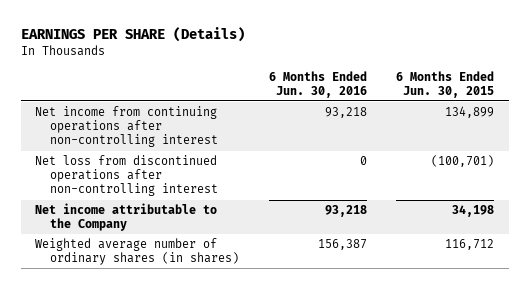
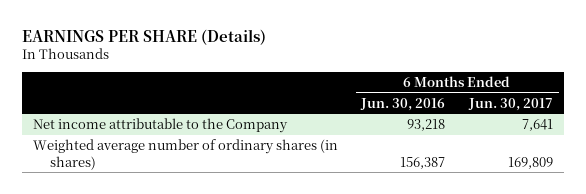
[396,70,495,98] 6 Months Ended Jun. 30, 2015 -> none
none -> [467,97,553,111] Jun. 30, 2017
[35,106,219,148] Net income from continuing operations after non-controlling interest -> none
[35,155,219,197] Net loss from discontinued operations after non-controlling interest -> none

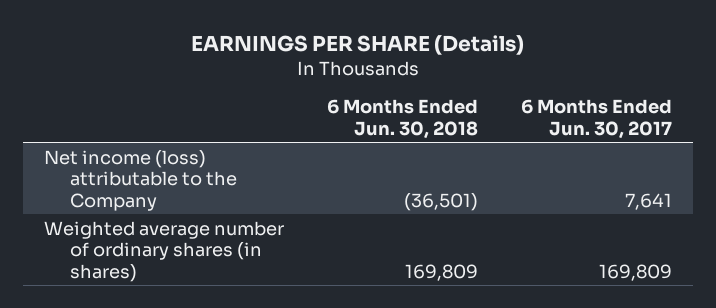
[360,97,446,111] Jun. 30, 2016 -> none
none -> [326,99,478,139] 6 Months Ended Jun. 30, 2018
[33,118,289,134] Net income attributable to the Company -> [44,149,237,211] Net income (loss) attributable to the Company

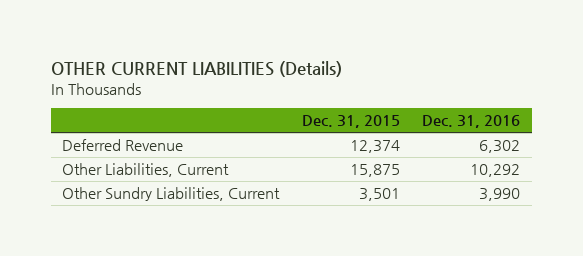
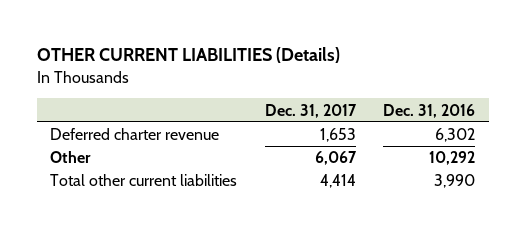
[301,115,400,129] Dec. 31, 2015 -> none
none -> [264,103,357,118] Dec. 31, 2017
[62,139,184,152] Deferred Revenue -> [50,128,220,141] Deferred charter revenue
[62,163,230,178] Other Liabilities, Current -> [50,151,92,164] Other
[62,187,281,202] Other Sundry Liabilities, Current -> [50,174,238,187] Total other current liabilities

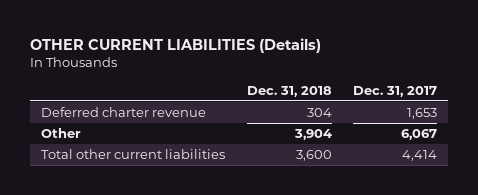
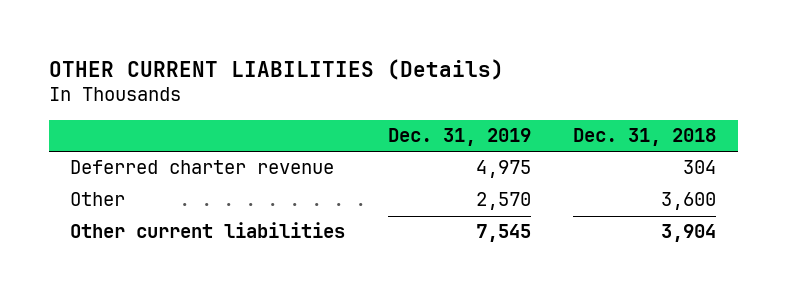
[353,85,438,97] Dec. 31, 2017 -> none
none -> [387,128,531,147] Dec. 31, 2019
[293,129,332,141] 3,904 -> [661,192,717,211] 3,600
[40,149,225,160] Total other current liabilities -> [69,222,345,239] Other current liabilities
[295,150,332,162] 3,600 -> [661,224,717,243] 3,904

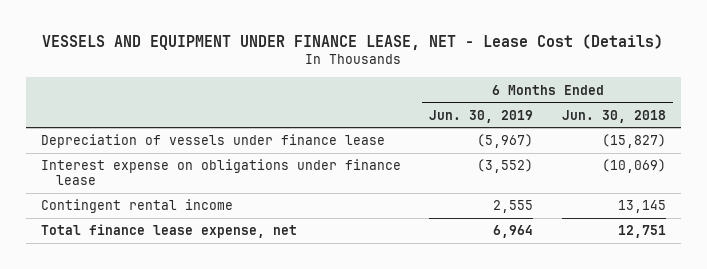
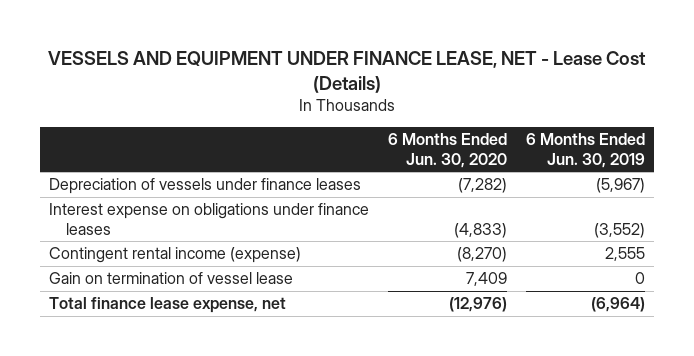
[562,109,667,123] Jun. 30, 2018 -> none
none -> [388,133,508,168] 6 Months Ended Jun. 30, 2020
[40,134,385,149] Depreciation of vessels under finance lease -> [49,178,362,195] Depreciation of vessels under finance leases
[40,159,401,186] Interest expense on obligations under finance lease -> [49,203,370,235] Interest expense on obligations under finance leases
[40,199,233,214] Contingent rental income -> [49,247,302,264] Contingent rental income (expense)
none -> [49,272,294,285] Gain on termination of vessel lease
[493,225,534,239] 6,964 -> [590,297,645,313] (6,964)

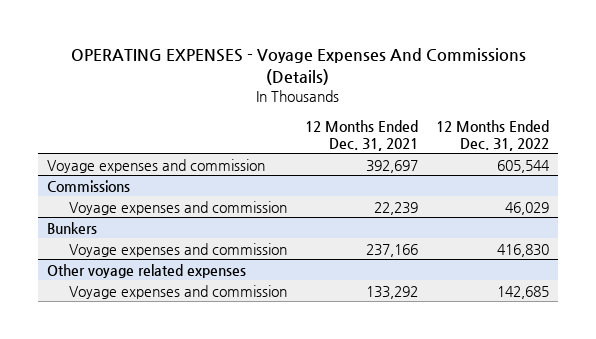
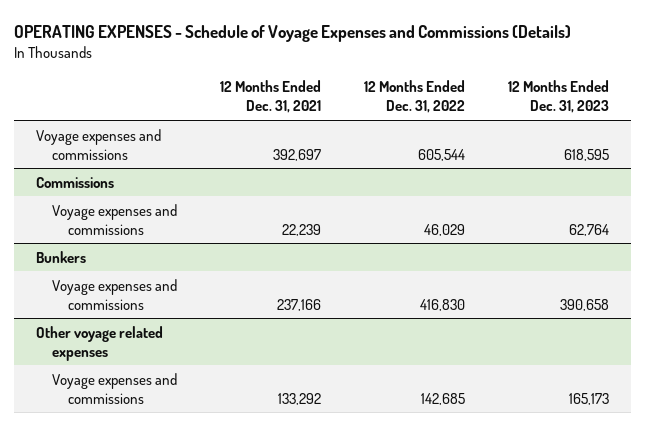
[71,48,527,86] OPERATING EXPENSES - Voyage Expenses And Commissions (Details) -> [14,24,572,42] OPERATING EXPENSES - Schedule of Voyage Expenses and Commissions (Details)
none -> [508,80,610,114] 12 Months Ended Dec. 31, 2023
[47,158,266,173] Voyage expenses and commission -> [36,128,162,160] Voyage expenses and commissions
[69,200,288,215] Voyage expenses and commission -> [52,203,178,235] Voyage expenses and commissions
[69,242,288,257] Voyage expenses and commission -> [52,278,178,310] Voyage expenses and commissions
[69,284,288,299] Voyage expenses and commission -> [52,372,178,404] Voyage expenses and commissions

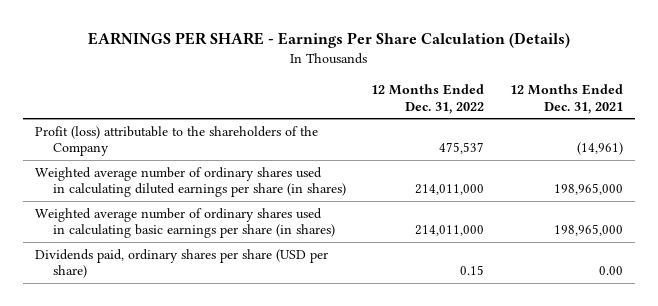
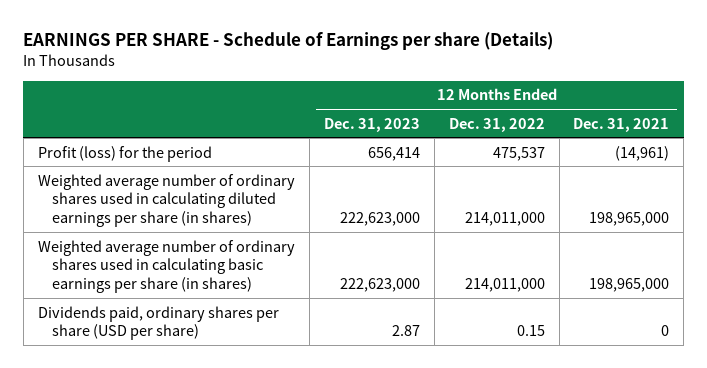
[87,32,570,49] EARNINGS PER SHARE - Earnings Per Share Calculation (Details) -> [23,32,554,51] EARNINGS PER SHARE - Schedule of Earnings per share (Details)
none -> [323,117,420,132] Dec. 31, 2023
[35,125,319,157] Profit (loss) attributable to the shareholders of the Company -> [37,145,212,162] Profit (loss) for the period
[598,266,623,276] 0.00 -> [661,325,670,337] 0

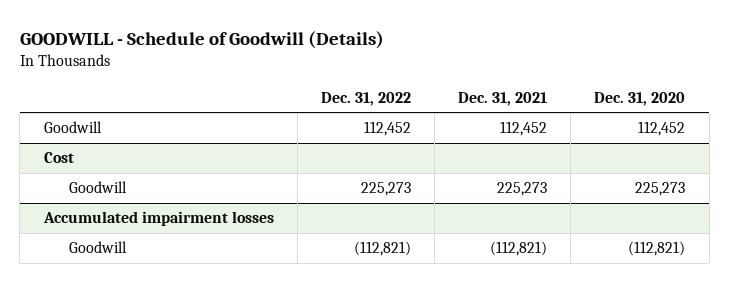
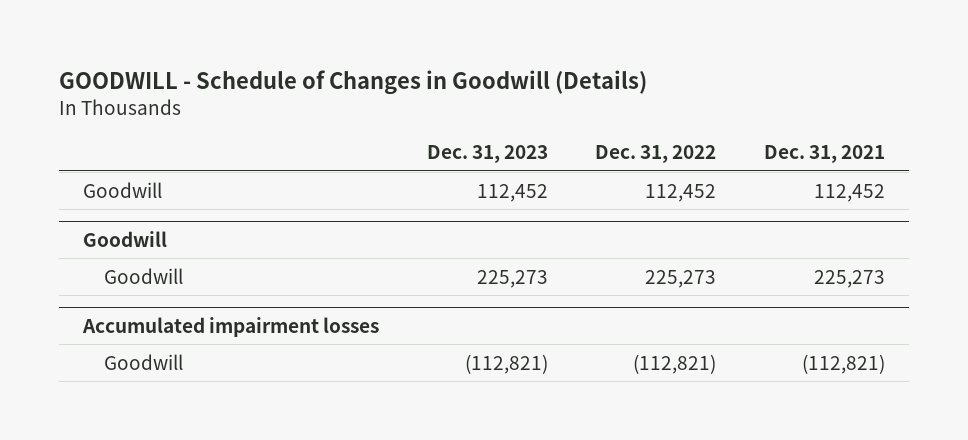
[19,30,384,49] GOODWILL - Schedule of Goodwill (Details) -> [59,69,648,95] GOODWILL - Schedule of Changes in Goodwill (Details)
[594,91,686,106] Dec. 31, 2020 -> none
none -> [426,145,548,164] Dec. 31, 2023
[43,152,74,164] Cost -> [83,230,168,247] Goodwill

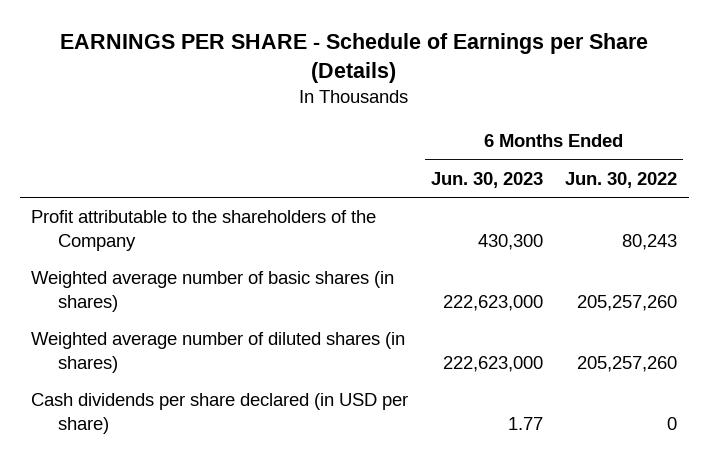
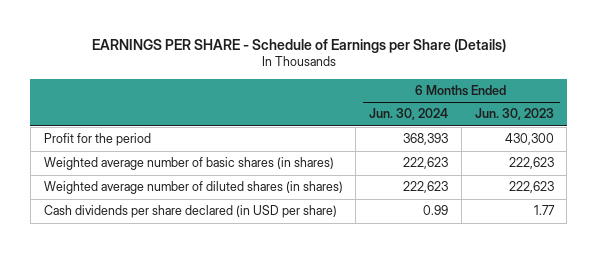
[565,171,678,188] Jun. 30, 2022 -> none
none -> [369,108,449,121] Jun. 30, 2024
[31,210,377,251] Profit attributable to the shareholders of the Company -> [43,133,151,147] Profit for the period
[442,294,543,311] 222,623,000 -> [508,157,554,170] 222,623
[442,355,543,372] 222,623,000 -> [508,181,554,194] 222,623

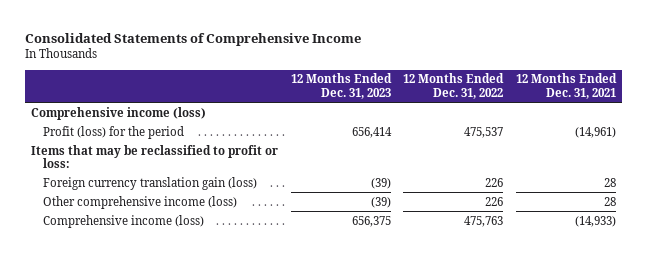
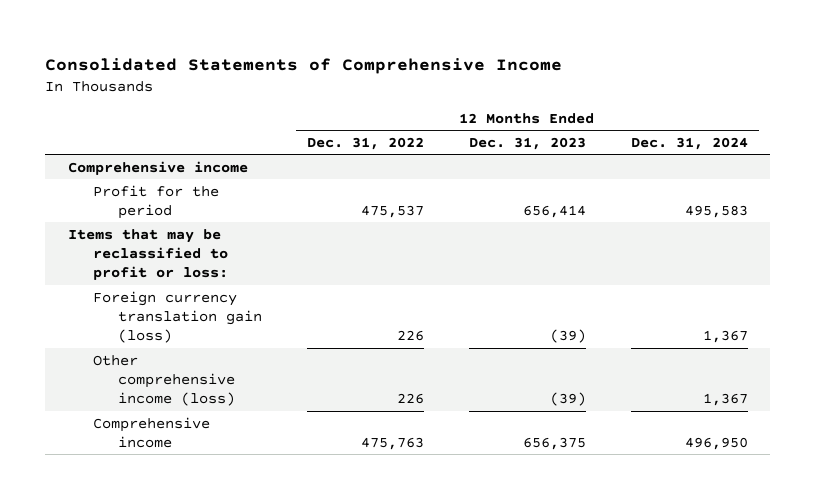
[515,73,617,99] 12 Months Ended Dec. 31, 2021 -> none
none -> [630,137,748,151] Dec. 31, 2024
[31,106,207,120] Comprehensive income (loss) -> [67,160,248,175] Comprehensive income
[42,125,184,139] Profit (loss) for the period -> [92,184,219,219] Profit for the period
[42,214,204,228] Comprehensive income (loss) -> [92,416,210,448] Comprehensive income

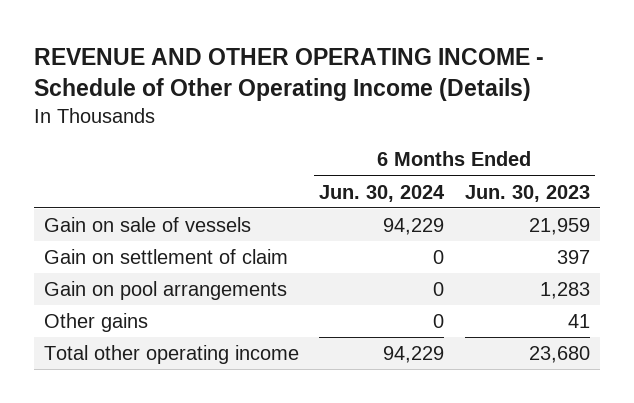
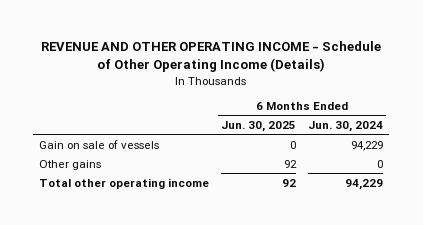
[464,184,590,202] Jun. 30, 2023 -> none
none -> [221,120,297,132] Jun. 30, 2025
[43,249,288,265] Gain on settlement of claim -> none
[43,281,287,301] Gain on pool arrangements -> none

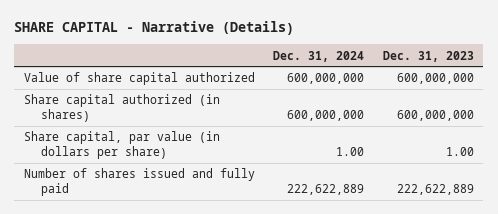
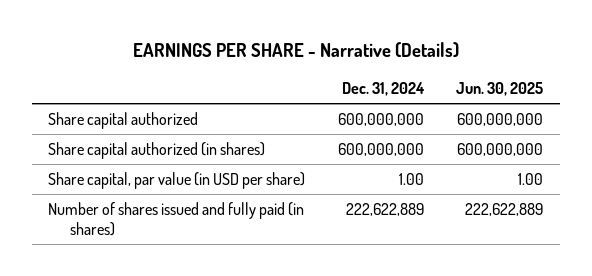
[14,21,295,36] SHARE CAPITAL - Narrative (Details) -> [132,42,459,59] EARNINGS PER SHARE - Narrative (Details)
[383,50,475,62] Dec. 31, 2023 -> none
none -> [456,82,544,97] Jun. 30, 2025
[23,72,255,86] Value of share capital authorized -> [48,111,199,129] Share capital authorized
[23,131,220,160] Share capital, par value (in dollars per share) -> [48,171,306,189] Share capital, par value (in USD per share)
[23,168,255,197] Number of shares issued and fully paid -> [48,201,305,236] Number of shares issued and fully paid (in shares)

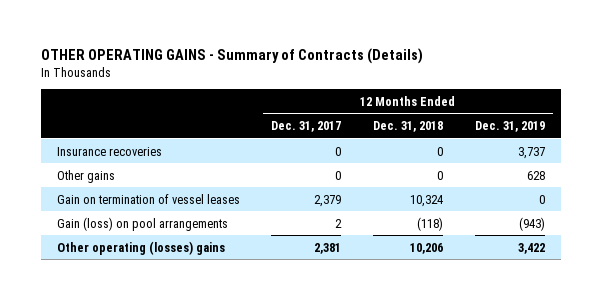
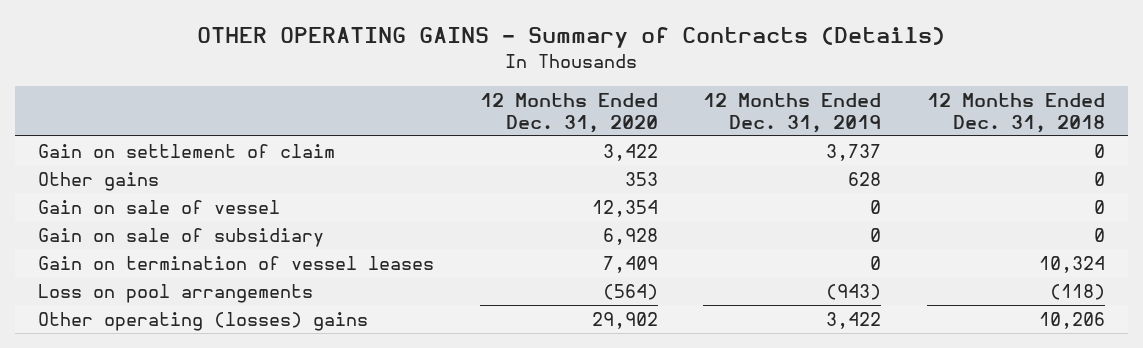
[271,121,342,133] Dec. 31, 2017 -> none
none -> [479,92,658,133] 12 Months Ended Dec. 31, 2020
[56,146,162,156] Insurance recoveries -> [38,143,336,158] Gain on settlement of claim
none -> [38,199,281,214] Gain on sale of vessel
none -> [38,227,325,247] Gain on sale of subsidiary
[56,216,228,231] Gain (loss) on pool arrangements -> [38,283,314,303] Loss on pool arrangements

